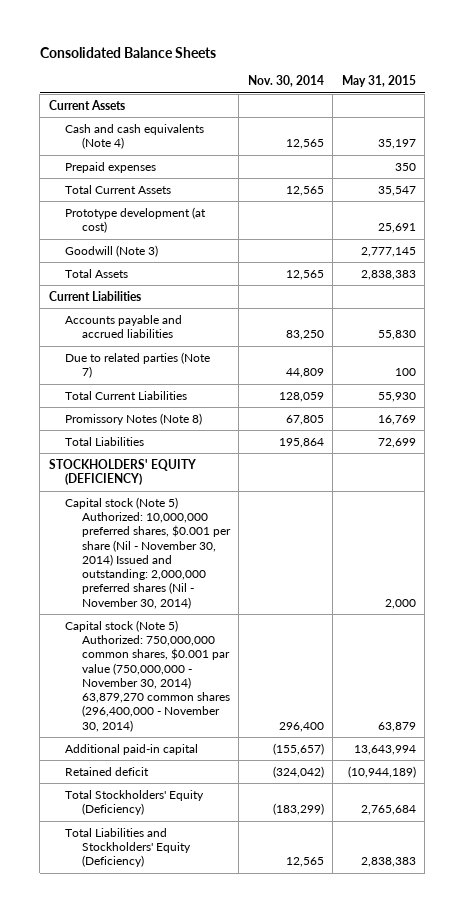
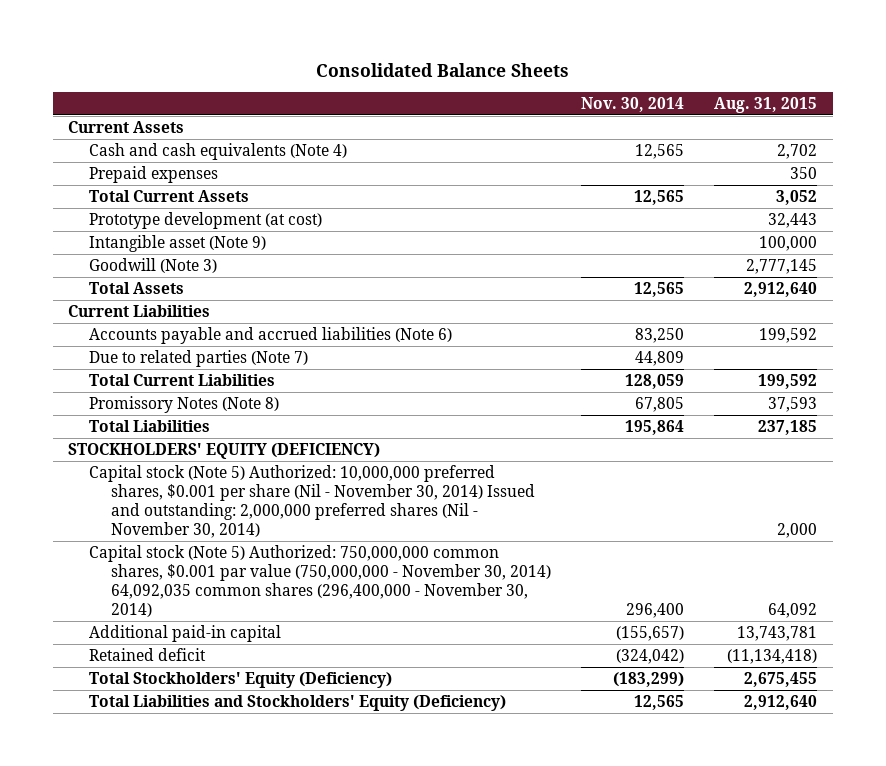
[341,75,416,88] May 31, 2015 -> none
none -> [714,96,818,113] Aug. 31, 2015
none -> [89,235,267,253] Intangible asset (Note 9)
[65,314,183,339] Accounts payable and accrued liabilities -> [89,327,453,345] Accounts payable and accrued liabilities (Note 6)
[65,619,230,732] Capital stock (Note 5) Authorized: 750,000,000 common shares, $0.001 par value (750,000,000 - November 30, 2014) 63,879,270 common shares (296,400,000 - November 30, 2014) -> [89,545,551,618] Capital stock (Note 5) Authorized: 750,000,000 common shares, $0.001 par value (750,000,000 - November 30, 2014) 64,092,035 common shares (296,400,000 - November 30, 2014)

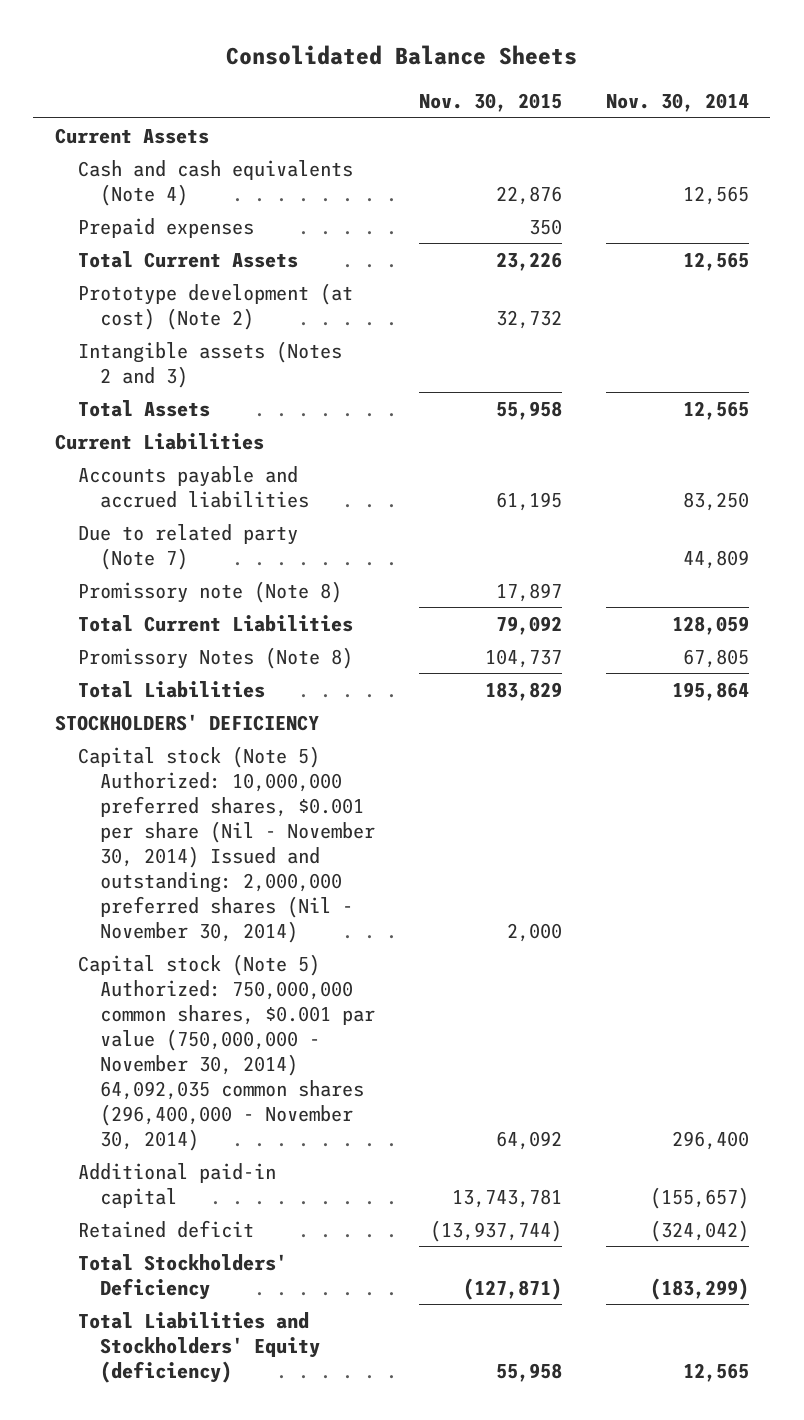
[714,96,818,113] Aug. 31, 2015 -> none
none -> [418,92,562,112] Nov. 30, 2015
[89,258,218,274] Goodwill (Note 3) -> none
[89,212,323,230] Prototype development (at cost) -> [77,282,353,330] Prototype development (at cost) (Note 2)
[89,235,267,253] Intangible asset (Note 9) -> [77,340,342,388] Intangible assets (Notes 2 and 3)
[89,327,453,345] Accounts payable and accrued liabilities (Note 6) -> [77,465,310,508] Accounts payable and accrued liabilities
[89,350,309,368] Due to related parties (Note 7) -> [77,523,298,570] Due to related party (Note 7)
none -> [77,580,342,603] Promissory note (Note 8)
[68,443,381,460] STOCKHOLDERS' EQUITY (DEFICIENCY) -> [54,713,319,731] STOCKHOLDERS' DEFICIENCY
[89,672,393,689] Total Stockholders' Equity (Deficiency) -> [77,1253,287,1300] Total Stockholders' Deficiency
[89,695,507,712] Total Liabilities and Stockholders' Equity (Deficiency) -> [77,1311,321,1383] Total Liabilities and Stockholders' Equity (deficiency)

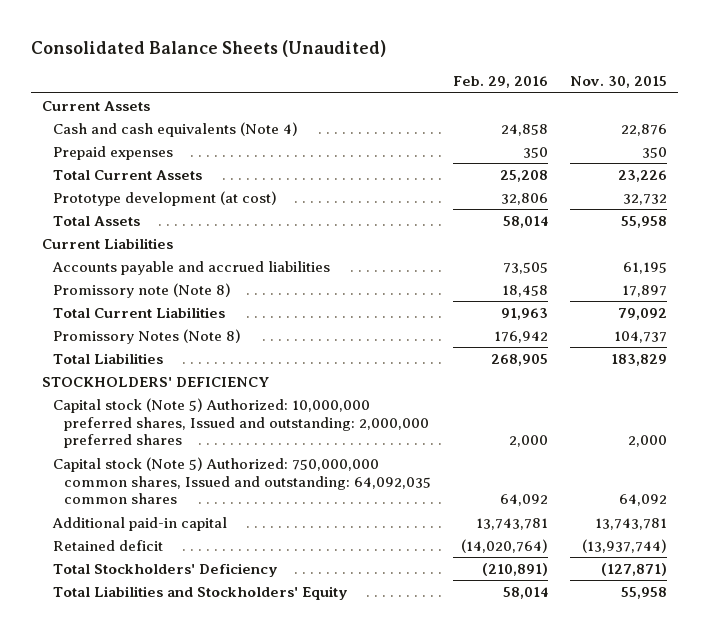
[225,45,577,66] Consolidated Balance Sheets -> [31,40,387,58] Consolidated Balance Sheets (Unaudited)
[605,92,749,112] Nov. 30, 2014 -> none
none -> [452,76,548,89] Feb. 29, 2016
[77,340,342,388] Intangible assets (Notes 2 and 3) -> none
[77,282,353,330] Prototype development (at cost) (Note 2) -> [53,190,278,206] Prototype development (at cost)
[77,523,298,570] Due to related party (Note 7) -> none
[77,745,376,943] Capital stock (Note 5) Authorized: 10,000,000 preferred shares, $0.001 per share (Nil - November 30, 2014) Issued and outstanding: 2,000,000 preferred shares (Nil - November 30, 2014) -> [53,397,430,449] Capital stock (Note 5) Authorized: 10,000,000 preferred shares, Issued and outstanding: 2,000,000 preferred shares
[77,953,376,1151] Capital stock (Note 5) Authorized: 750,000,000 common shares, $0.001 par value (750,000,000 - November 30, 2014) 64,092,035 common shares (296,400,000 - November 30, 2014) -> [53,456,432,505] Capital stock (Note 5) Authorized: 750,000,000 common shares, Issued and outstanding: 64,092,035 common shares
[77,1311,321,1383] Total Liabilities and Stockholders' Equity (deficiency) -> [53,585,349,600] Total Liabilities and Stockholders' Equity

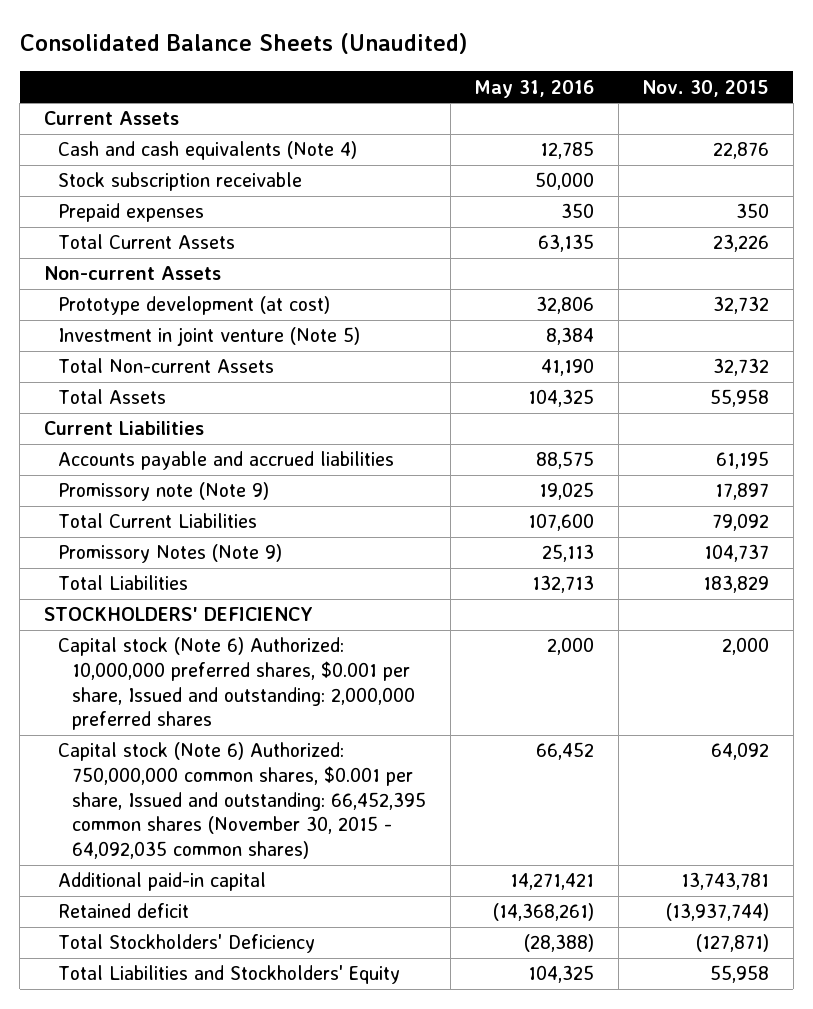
[452,76,548,89] Feb. 29, 2016 -> none
none -> [474,79,595,98] May 31, 2016
none -> [58,172,303,192] Stock subscription receivable
none -> [43,266,221,281] Non-current Assets
none -> [58,327,361,347] Investment in joint venture (Note 5)
none -> [58,358,275,374] Total Non-current Assets
[53,282,232,298] Promissory note (Note 8) -> [58,482,270,502] Promissory note (Note 9)
[53,328,242,344] Promissory Notes (Note 8) -> [58,544,283,564] Promissory Notes (Note 9)
[53,397,430,449] Capital stock (Note 5) Authorized: 10,000,000 preferred shares, Issued and outstanding: 2,000,000 preferred shares -> [58,637,416,731] Capital stock (Note 6) Authorized: 10,000,000 preferred shares, $0.001 per share, Issued and outstanding: 2,000,000 preferred shares
[53,456,432,505] Capital stock (Note 5) Authorized: 750,000,000 common shares, Issued and outstanding: 64,092,035 common shares -> [58,742,427,860] Capital stock (Note 6) Authorized: 750,000,000 common shares, $0.001 per share, Issued and outstanding: 66,452,395 common shares (November 30, 2015 - 64,092,035 common shares)

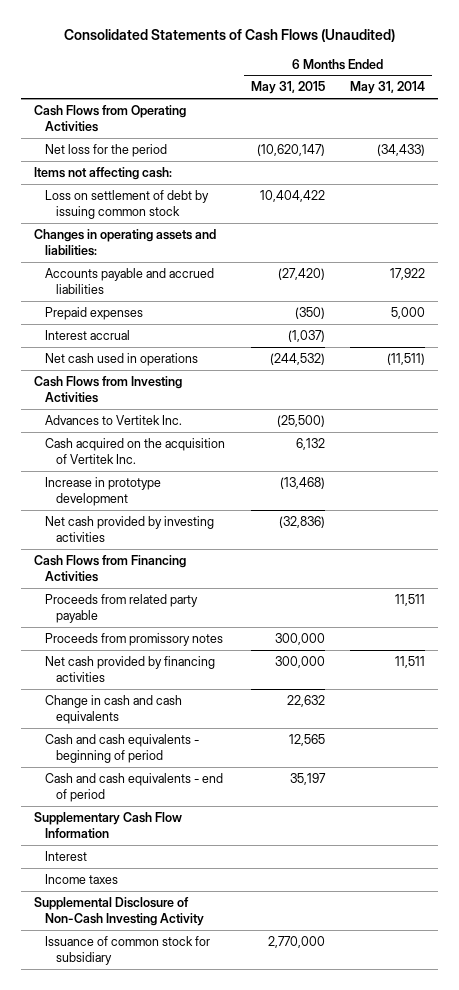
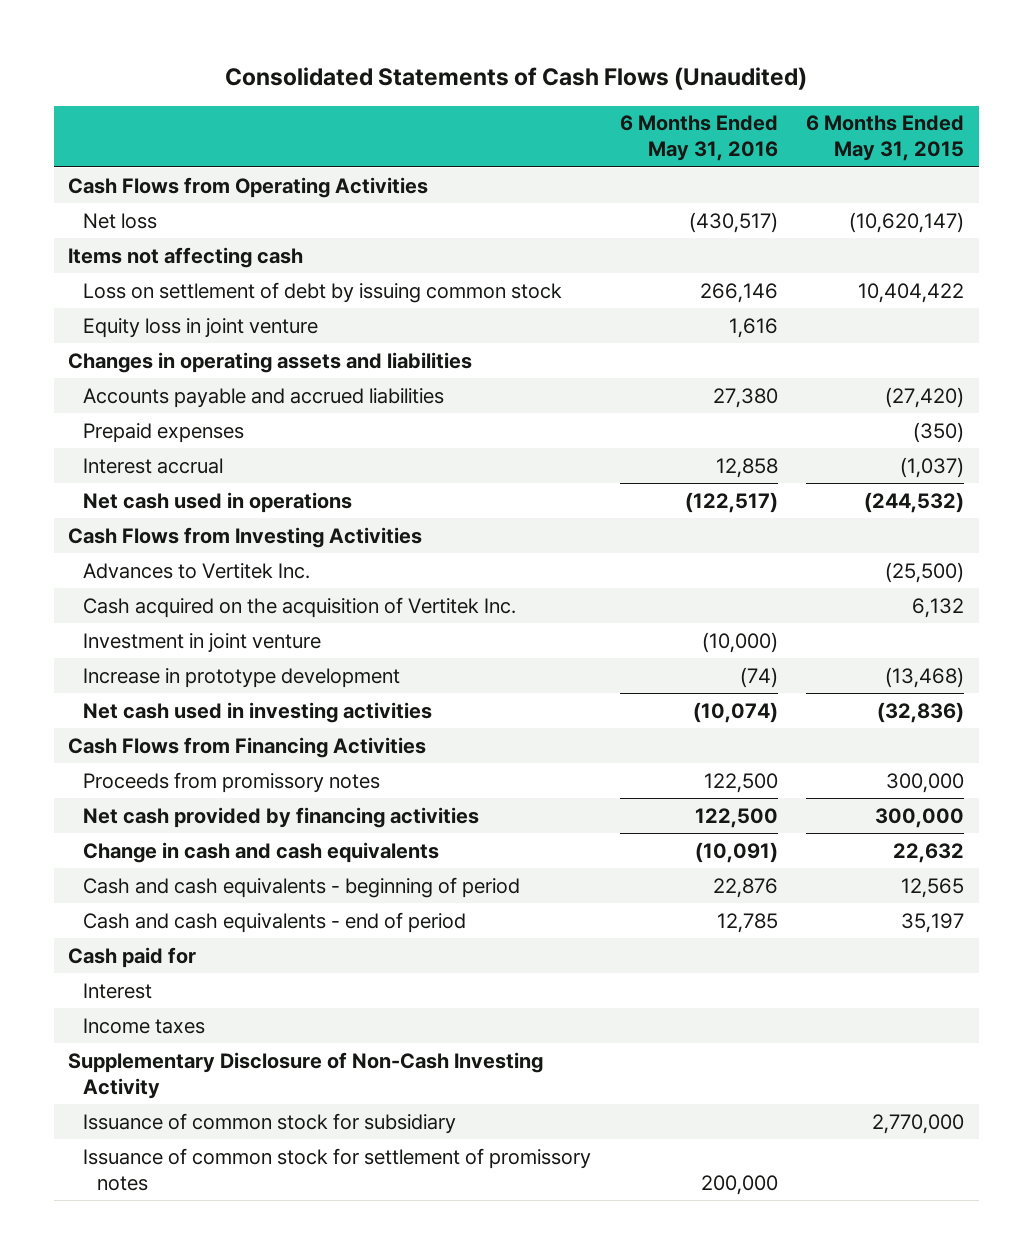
[350,81,426,95] May 31, 2014 -> none
none -> [619,115,778,162] 6 Months Ended May 31, 2016
[44,143,167,157] Net loss for the period -> [82,212,157,229] Net loss
[33,166,172,180] Items not affecting cash: -> [68,246,304,268] Items not affecting cash
none -> [82,317,318,338] Equity loss in joint venture
[33,228,216,256] Changes in operating assets and liabilities: -> [68,351,473,373] Changes in operating assets and liabilities
none -> [82,632,321,653] Investment in joint venture
[44,515,214,542] Net cash provided by investing activities -> [82,701,432,723] Net cash used in investing activities
[44,593,198,623] Proceeds from related party payable -> none
[33,811,182,838] Supplementary Cash Flow Information -> none
none -> [68,946,197,968] Cash paid for
[33,896,204,926] Supplemental Disclosure of Non-Cash Investing Activity -> [68,1051,544,1099] Supplementary Disclosure of Non-Cash Investing Activity
none -> [82,1147,591,1191] Issuance of common stock for settlement of promissory notes

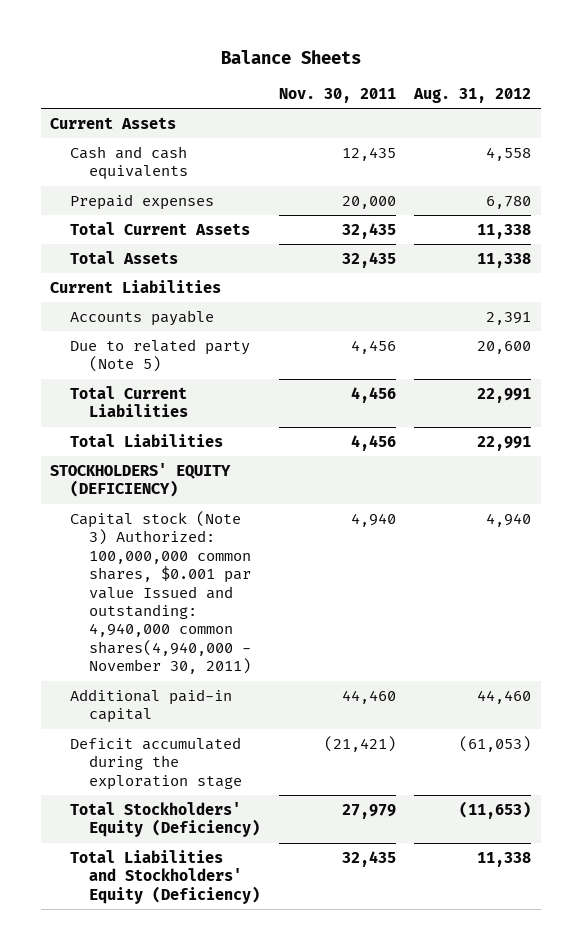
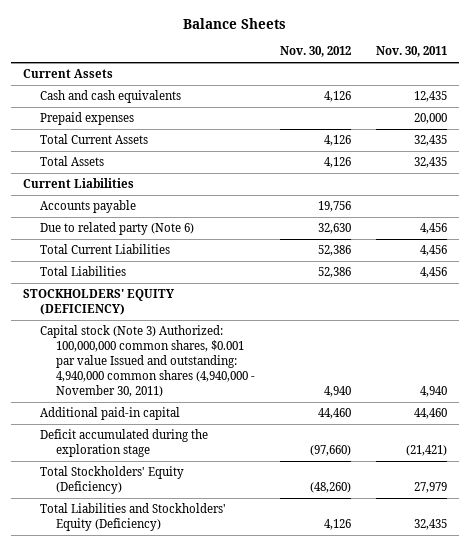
[413,87,532,103] Aug. 31, 2012 -> none
none -> [280,46,352,58] Nov. 30, 2012
[69,338,250,373] Due to related party (Note 5) -> [39,222,194,236] Due to related party (Note 6)
[69,510,251,675] Capital stock (Note 3) Authorized: 100,000,000 common shares, $0.001 par value Issued and outstanding: 4,940,000 common shares(4,940,000 - November 30, 2011) -> [39,325,256,397] Capital stock (Note 3) Authorized: 100,000,000 common shares, $0.001 par value Issued and outstanding: 4,940,000 common shares (4,940,000 - November 30, 2011)

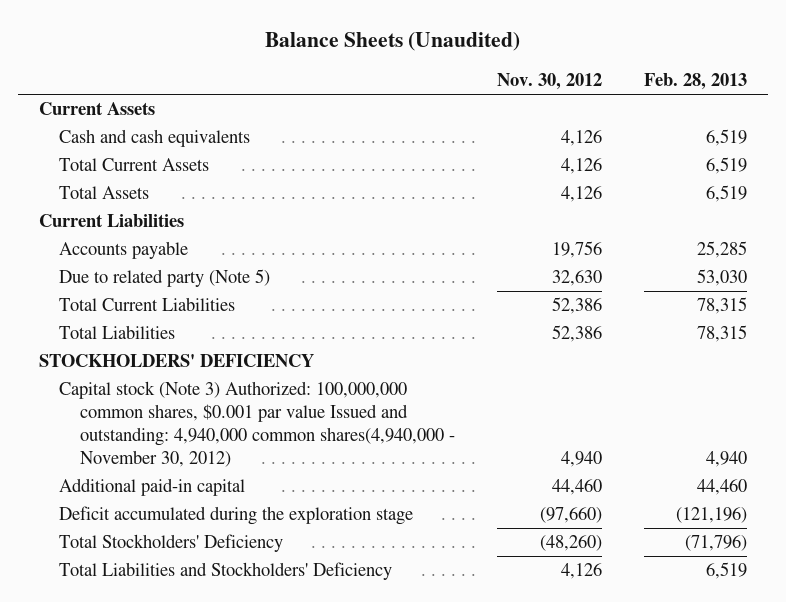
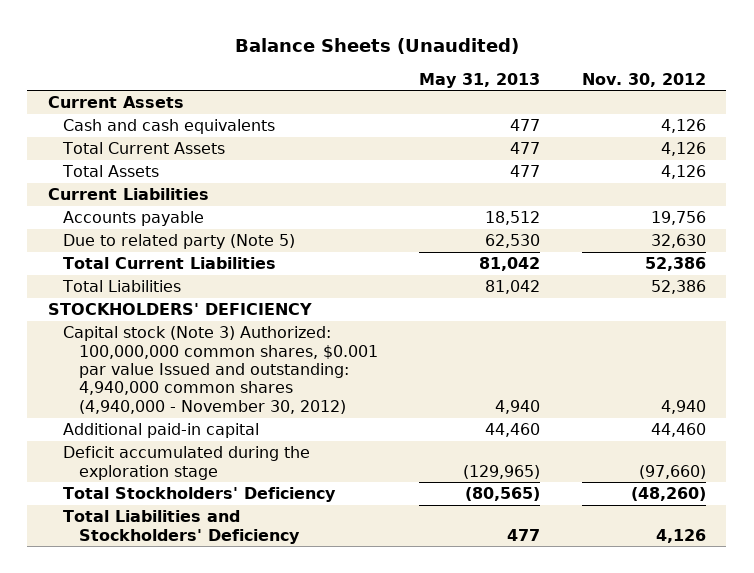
[644,73,748,91] Feb. 28, 2013 -> none
none -> [419,72,541,88] May 31, 2013
[59,381,455,467] Capital stock (Note 3) Authorized: 100,000,000 common shares, $0.001 par value Issued and outstanding: 4,940,000 common shares(4,940,000 - November 30, 2012) -> [63,326,378,414] Capital stock (Note 3) Authorized: 100,000,000 common shares, $0.001 par value Issued and outstanding: 4,940,000 common shares (4,940,000 - November 30, 2012)

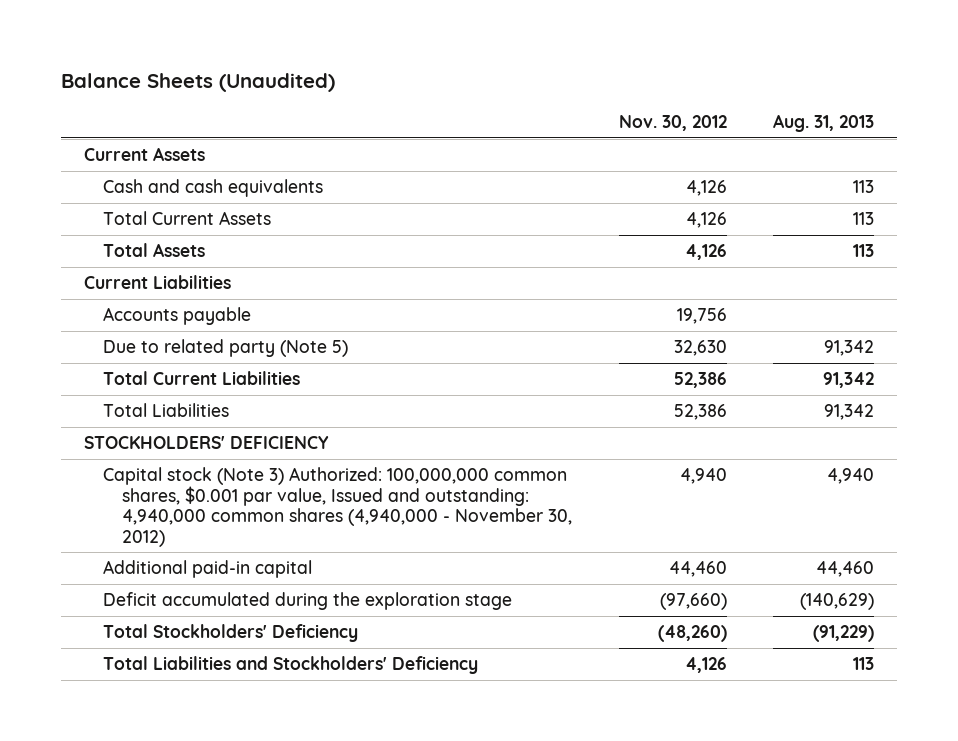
[419,72,541,88] May 31, 2013 -> none
none -> [772,114,874,133] Aug. 31, 2013
[63,326,378,414] Capital stock (Note 3) Authorized: 100,000,000 common shares, $0.001 par value Issued and outstanding: 4,940,000 common shares (4,940,000 - November 30, 2012) -> [103,467,573,547] Capital stock (Note 3) Authorized: 100,000,000 common shares, $0.001 par value, Issued and outstanding: 4,940,000 common shares (4,940,000 - November 30, 2012)

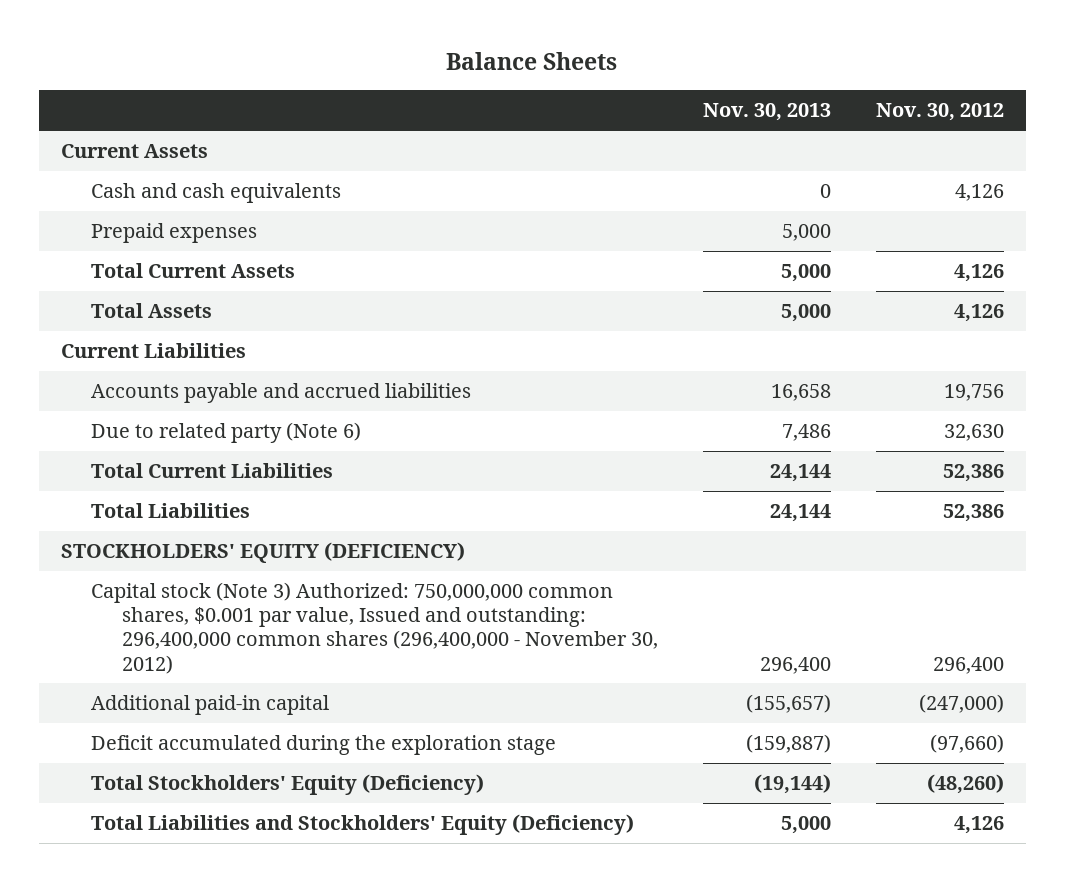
[60,73,335,93] Balance Sheets (Unaudited) -> [446,51,618,70] Balance Sheets
[772,114,874,133] Aug. 31, 2013 -> none
none -> [702,103,831,122] Nov. 30, 2013
none -> [91,223,258,244] Prepaid expenses
[103,307,252,326] Accounts payable -> [91,383,472,404] Accounts payable and accrued liabilities
[103,339,349,358] Due to related party (Note 5) -> [91,422,362,444] Due to related party (Note 6)
[84,436,330,450] STOCKHOLDERS' DEFICIENCY -> [61,542,466,564] STOCKHOLDERS' EQUITY (DEFICIENCY)
[103,467,573,547] Capital stock (Note 3) Authorized: 100,000,000 common shares, $0.001 par value, Issued and outstanding: 4,940,000 common shares (4,940,000 - November 30, 2012) -> [91,582,658,674] Capital stock (Note 3) Authorized: 750,000,000 common shares, $0.001 par value, Issued and outstanding: 296,400,000 common shares (296,400,000 - November 30, 2012)
[679,468,727,485] 4,940 -> [932,656,1004,674] 296,400
[668,561,727,578] 44,460 -> [918,694,1004,714] (247,000)
[103,624,359,643] Total Stockholders' Deficiency -> [91,774,485,796] Total Stockholders' Equity (Deficiency)
[103,656,479,675] Total Liabilities and Stockholders' Deficiency -> [91,814,635,836] Total Liabilities and Stockholders' Equity (Deficiency)

